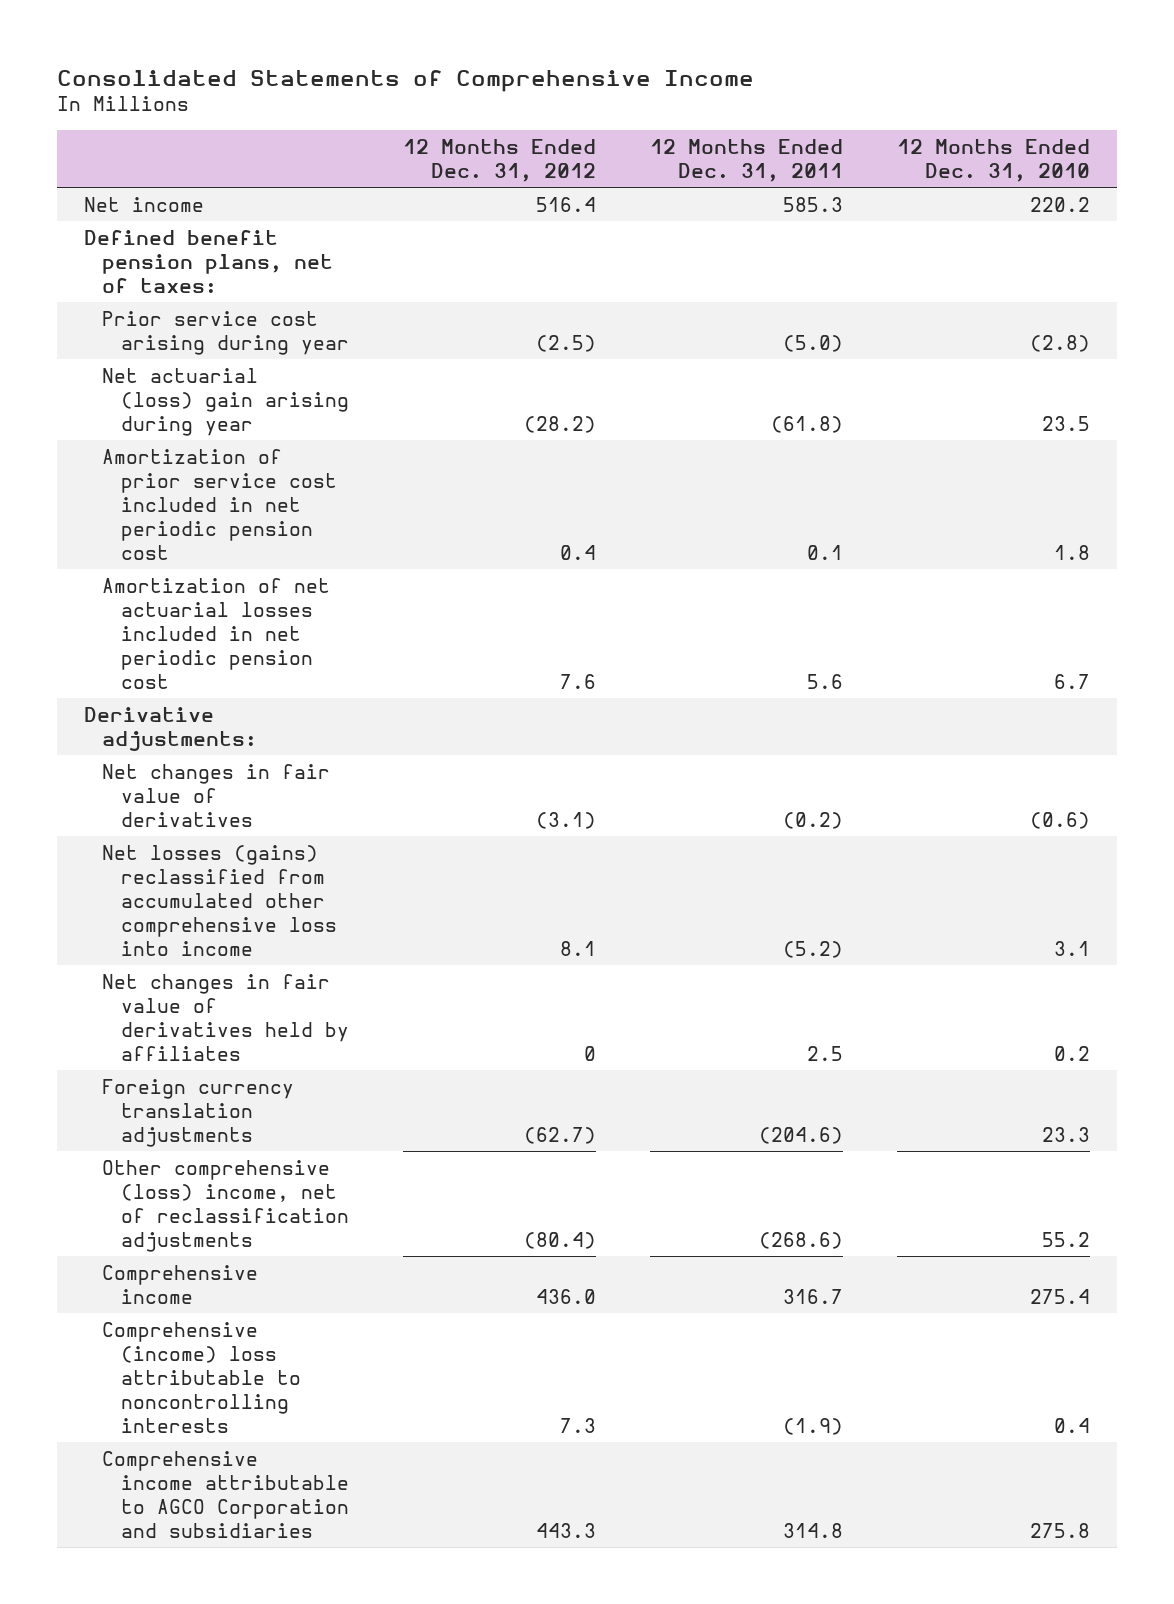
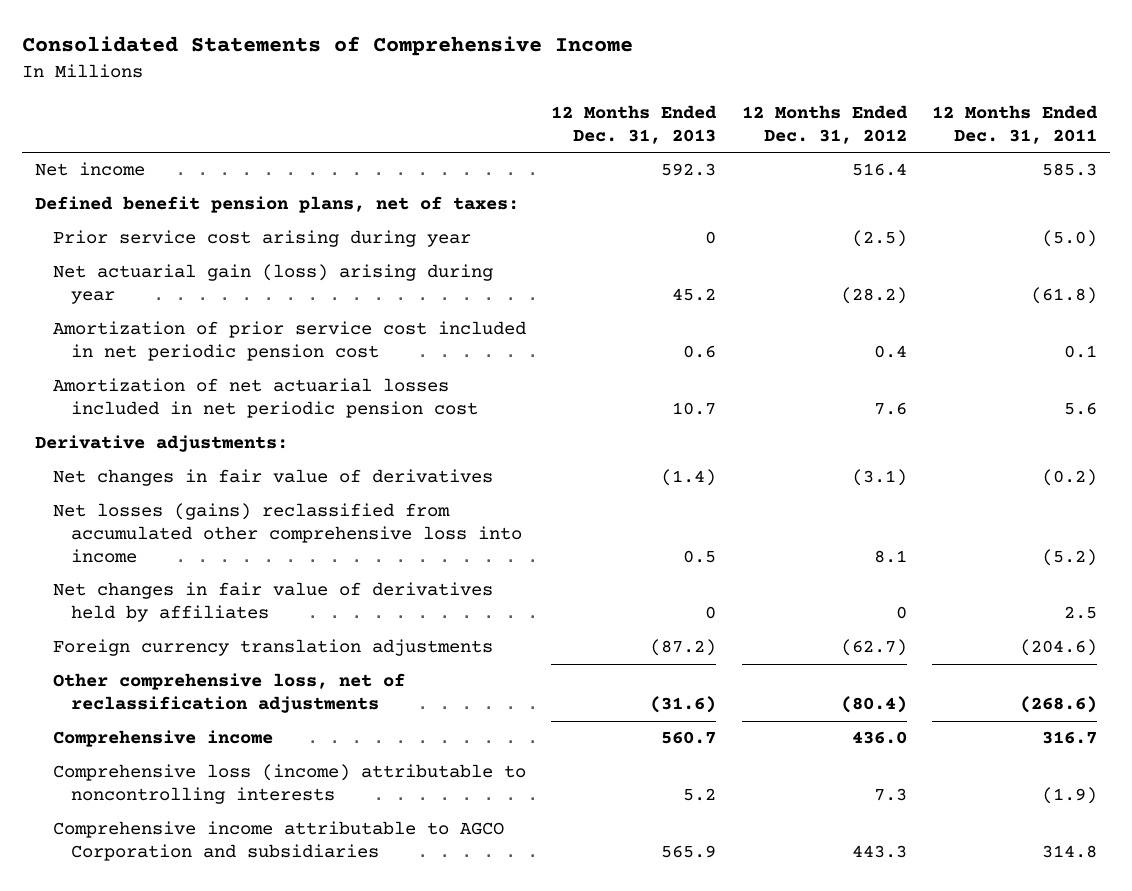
[896,138,1090,183] 12 Months Ended Dec. 31, 2010 -> none
none -> [551,105,718,144] 12 Months Ended Dec. 31, 2013
[102,367,349,436] Net actuarial (loss) gain arising during year -> [52,264,493,305] Net actuarial gain (loss) arising during year
[102,1159,349,1252] Other comprehensive (loss) income, net of reclassification adjustments -> [52,673,405,714] Other comprehensive loss, net of reclassification adjustments
[102,1321,301,1434] Comprehensive (income) loss attributable to noncontrolling interests -> [52,764,526,805] Comprehensive loss (income) attributable to noncontrolling interests

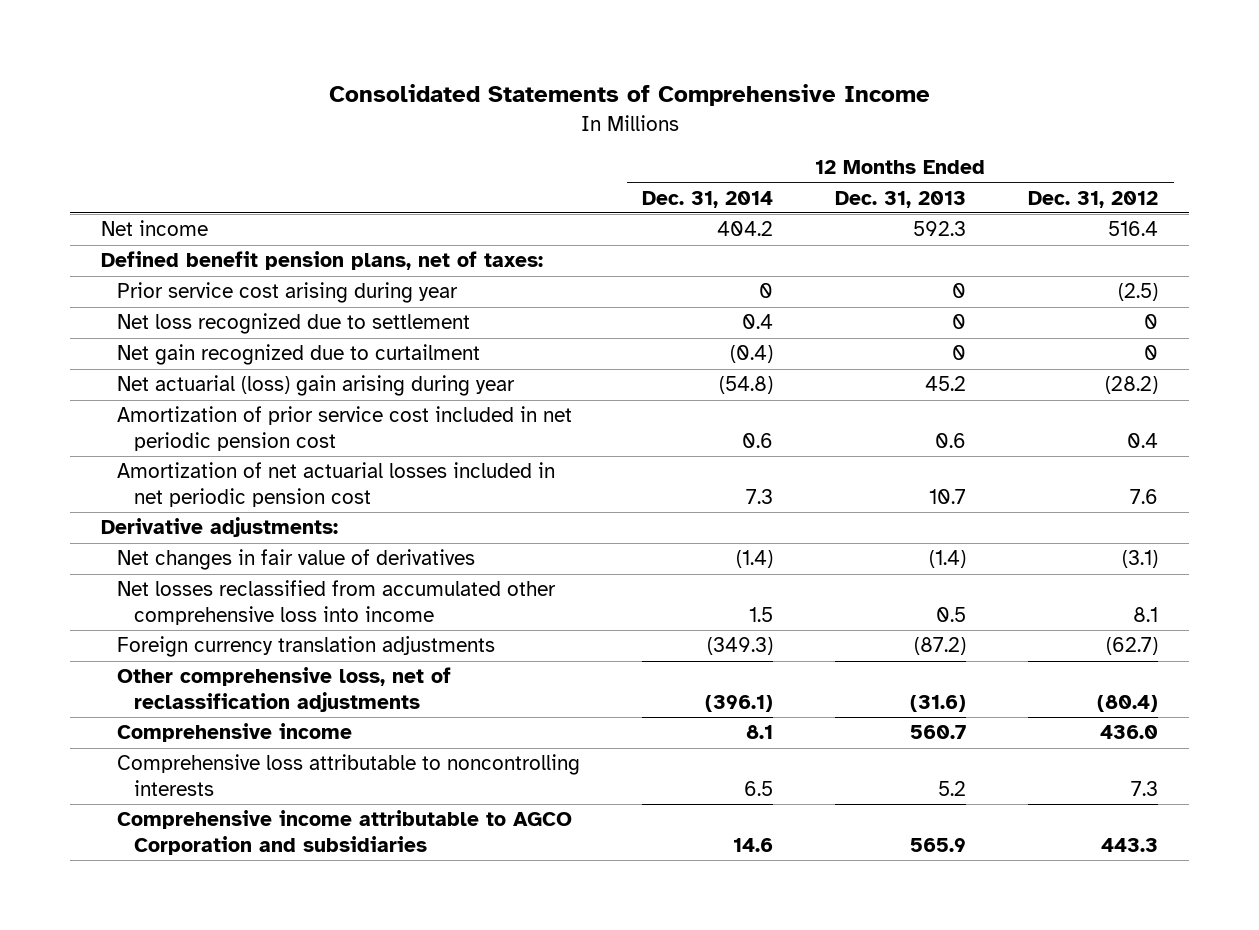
[932,105,1099,144] 12 Months Ended Dec. 31, 2011 -> none
none -> [642,190,774,208] Dec. 31, 2014
none -> [117,313,471,335] Net loss recognized due to settlement
none -> [117,344,481,366] Net gain recognized due to curtailment
[52,264,493,305] Net actuarial gain (loss) arising during year -> [117,375,516,397] Net actuarial (loss) gain arising during year
[52,582,493,623] Net changes in fair value of derivatives held by affiliates -> none
[52,503,522,563] Net losses (gains) reclassified from accumulated other comprehensive loss into income -> [117,580,557,625] Net losses reclassified from accumulated other comprehensive loss into income
[52,764,526,805] Comprehensive loss (income) attributable to noncontrolling interests -> [117,754,581,796] Comprehensive loss attributable to noncontrolling interests

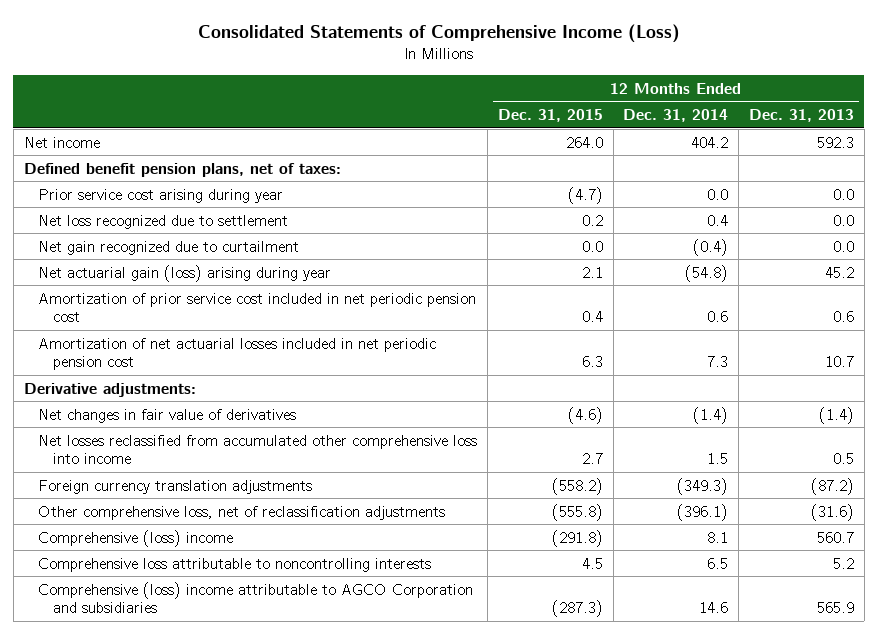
[328,84,930,107] Consolidated Statements of Comprehensive Income -> [197,23,680,43] Consolidated Statements of Comprehensive Income (Loss)
[1028,190,1159,208] Dec. 31, 2012 -> none
none -> [497,109,603,123] Dec. 31, 2015
[759,283,774,299] 0 -> [707,188,729,200] 0.0
[952,283,967,299] 0 -> [832,188,854,200] 0.0
[952,314,967,330] 0 -> [832,214,854,226] 0.0
[952,345,967,361] 0 -> [832,240,854,252] 0.0
[117,375,516,397] Net actuarial (loss) gain arising during year -> [38,264,332,282] Net actuarial gain (loss) arising during year
[117,723,353,743] Comprehensive income -> [38,529,234,547] Comprehensive (loss) income
[117,810,573,855] Comprehensive income attributable to AGCO Corporation and subsidiaries -> [38,581,474,614] Comprehensive (loss) income attributable to AGCO Corporation and subsidiaries

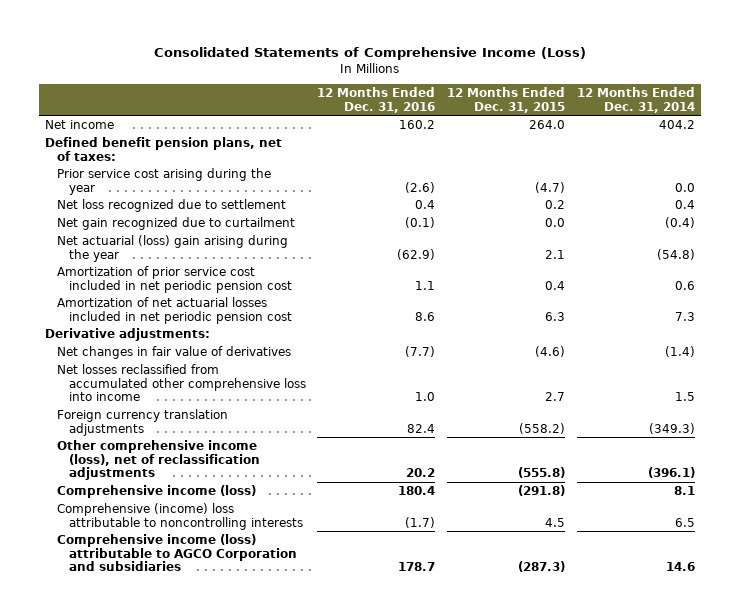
[748,109,854,123] Dec. 31, 2013 -> none
none -> [317,87,436,113] 12 Months Ended Dec. 31, 2016
[38,188,284,203] Prior service cost arising during year -> [56,168,271,195] Prior service cost arising during the year
[38,264,332,282] Net actuarial gain (loss) arising during year -> [56,235,288,262] Net actuarial (loss) gain arising during the year
[38,505,446,520] Other comprehensive loss, net of reclassification adjustments -> [56,440,260,480] Other comprehensive income (loss), net of reclassification adjustments
[38,529,234,547] Comprehensive (loss) income -> [56,485,256,499] Comprehensive income (loss)
[38,557,432,572] Comprehensive loss attributable to noncontrolling interests -> [56,503,303,530] Comprehensive (income) loss attributable to noncontrolling interests
[38,581,474,614] Comprehensive (loss) income attributable to AGCO Corporation and subsidiaries -> [56,534,297,571] Comprehensive income (loss) attributable to AGCO Corporation and subsidiaries

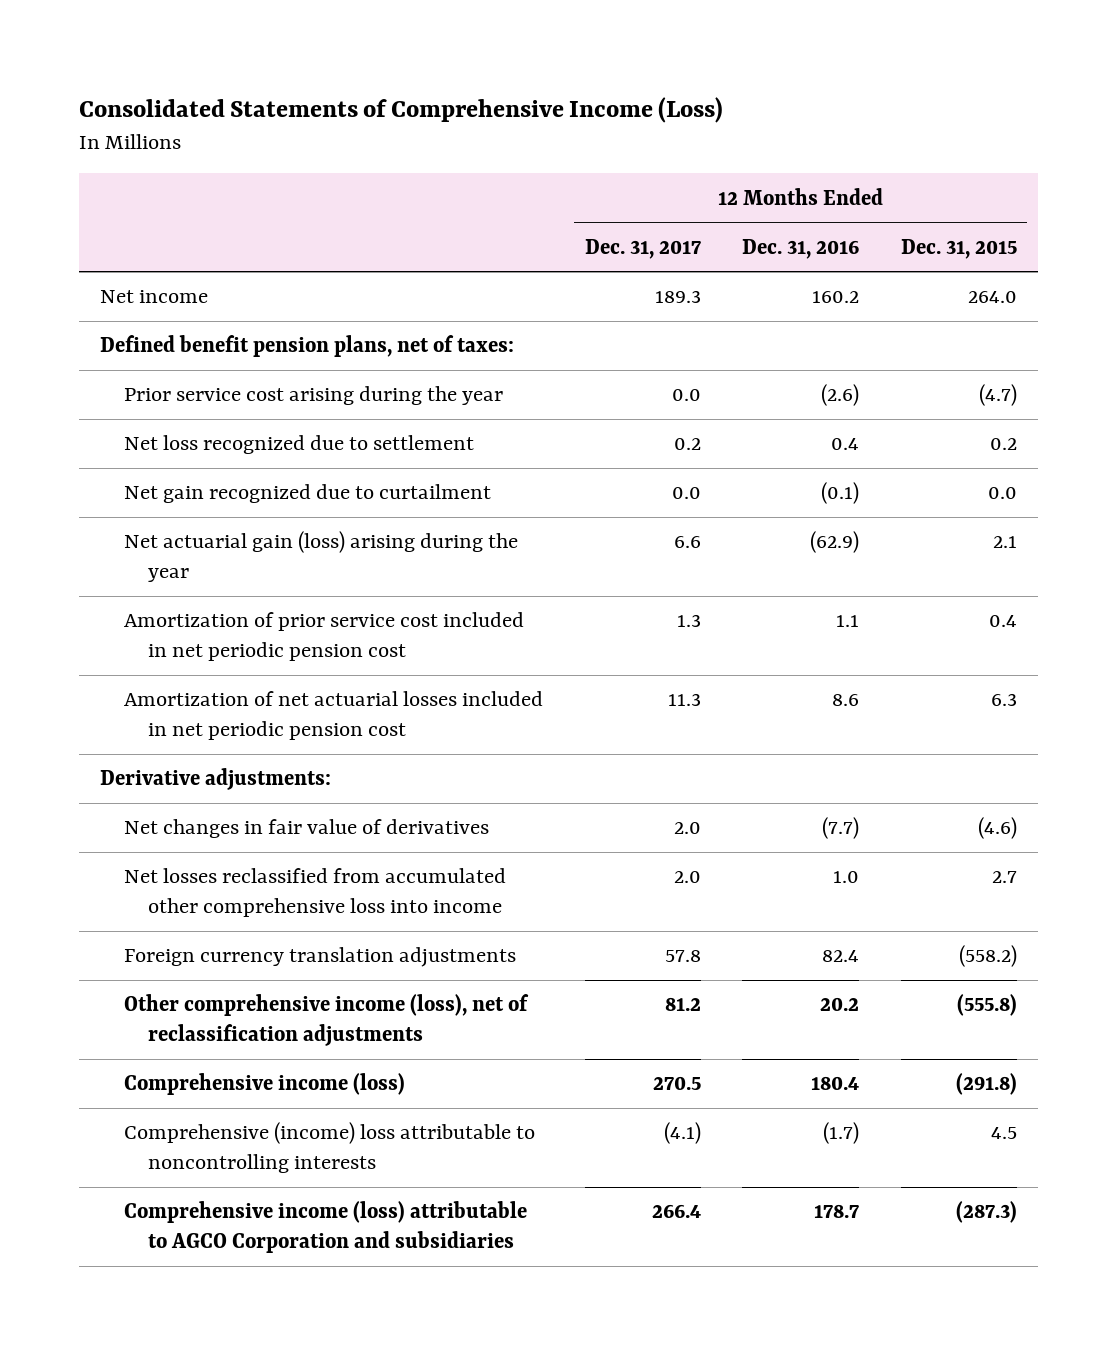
[576,87,695,113] 12 Months Ended Dec. 31, 2014 -> none
none -> [584,238,701,259] Dec. 31, 2017
[56,235,288,262] Net actuarial (loss) gain arising during the year -> [123,531,518,583] Net actuarial gain (loss) arising during the year

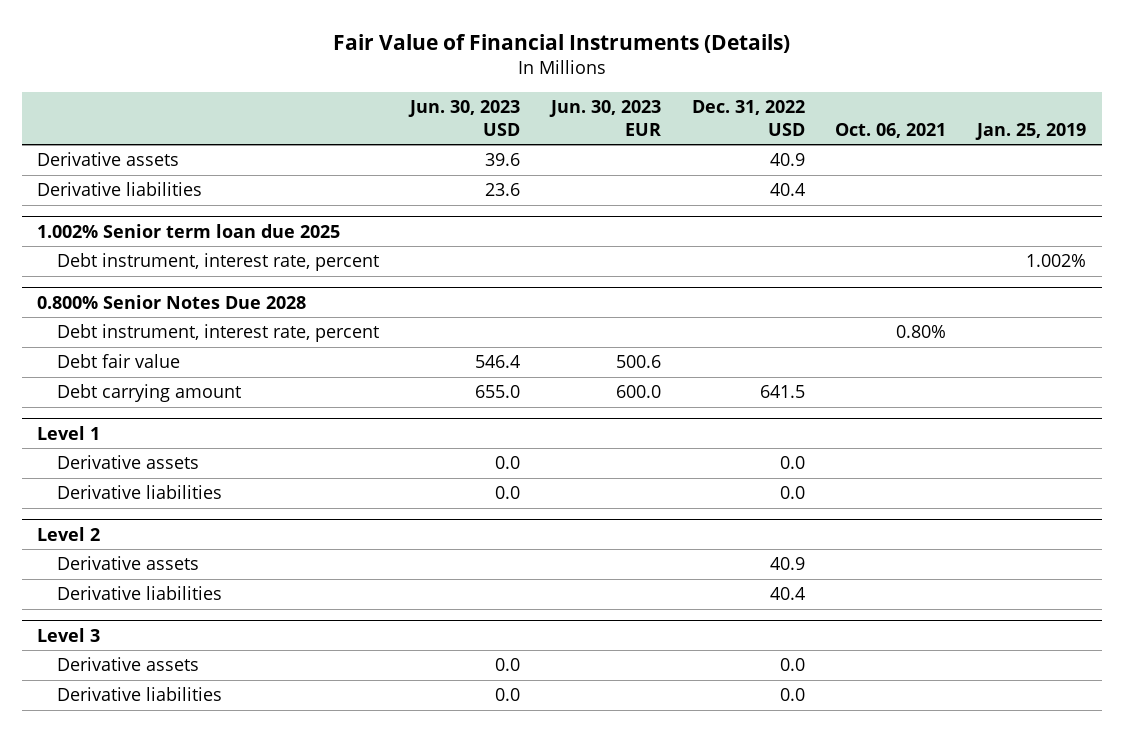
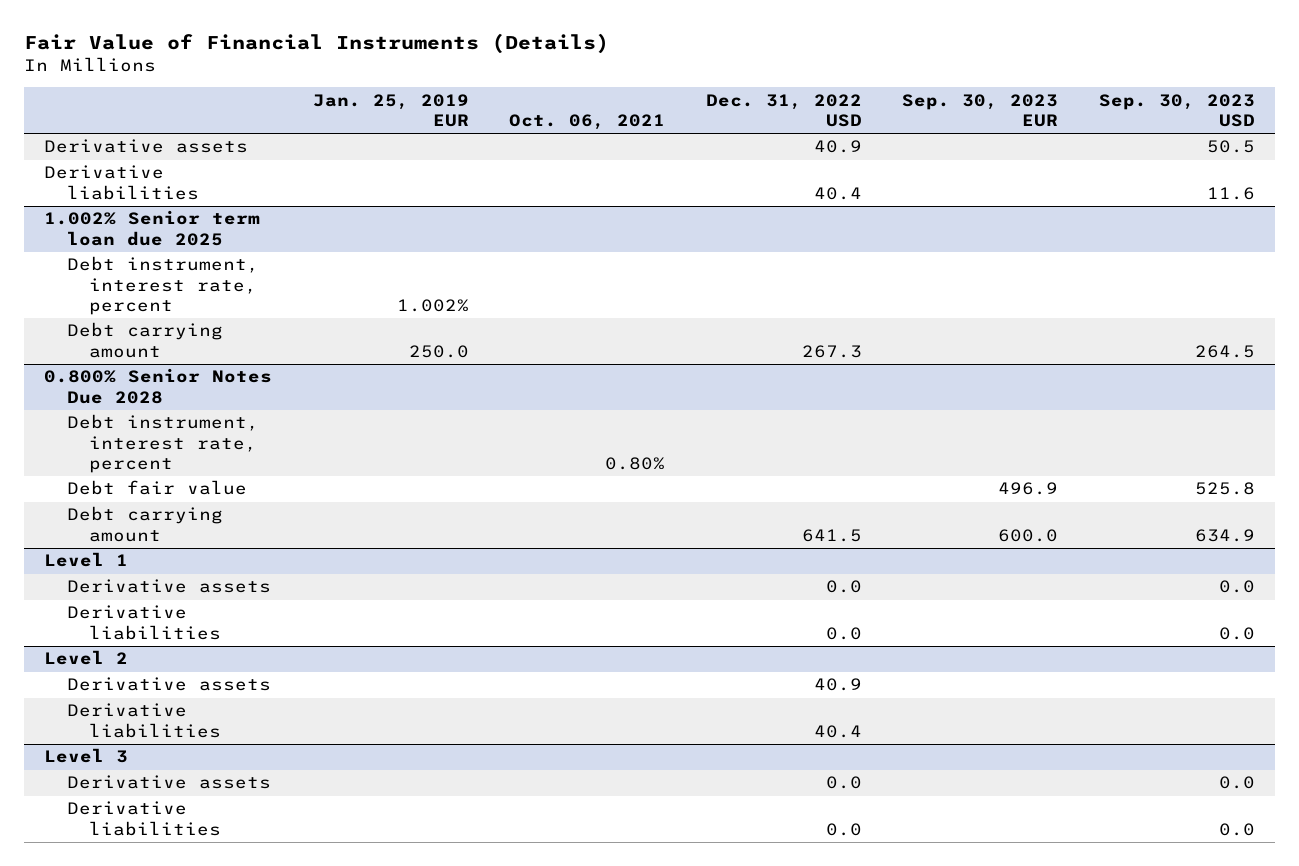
[407,99,520,136] Jun. 30, 2023 USD -> none
[548,99,661,136] Jun. 30, 2023 EUR -> none
[975,122,1087,140] Jan. 25, 2019 -> none
none -> [312,93,469,128] Jan. 25, 2019 EUR
none -> [902,93,1059,128] Sep. 30, 2023 EUR
none -> [1098,93,1255,128] Sep. 30, 2023 USD
none -> [66,322,223,358] Debt carrying amount

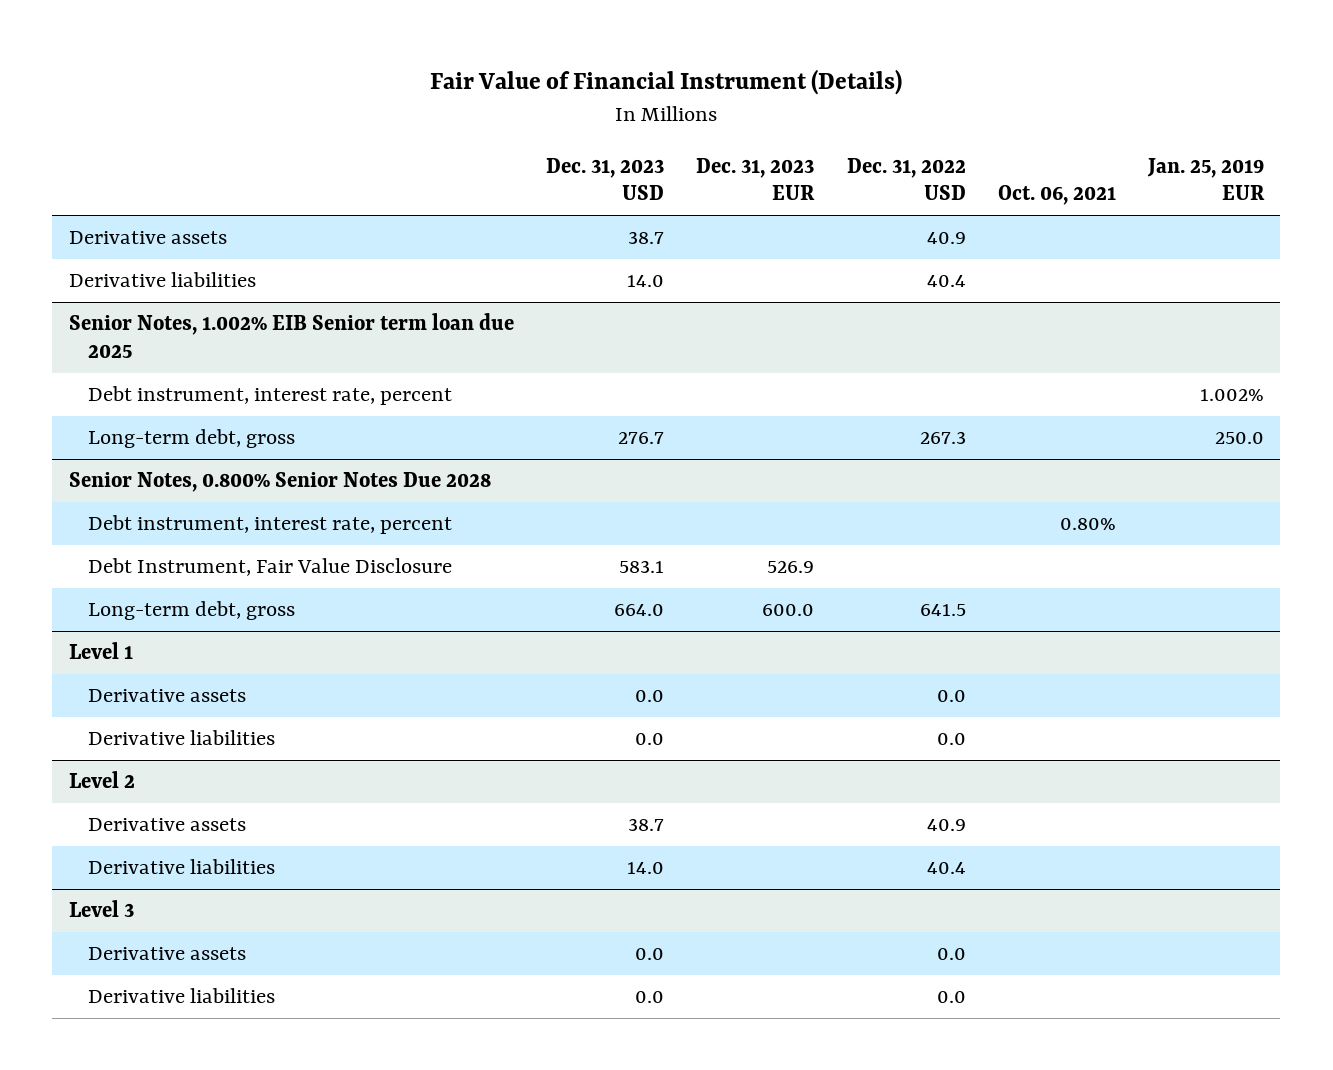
[23,33,609,55] Fair Value of Financial Instruments (Details) -> [430,69,903,96] Fair Value of Financial Instrument (Details)
[902,93,1059,128] Sep. 30, 2023 EUR -> none
[1098,93,1255,128] Sep. 30, 2023 USD -> none
none -> [545,157,664,201] Dec. 31, 2023 USD
none -> [696,157,816,201] Dec. 31, 2023 EUR
[44,210,261,246] 1.002% Senior term loan due 2025 -> [68,313,514,358] Senior Notes, 1.002% EIB Senior term loan due 2025
[66,322,223,358] Debt carrying amount -> [87,429,295,449] Long-term debt, gross
[44,368,273,404] 0.800% Senior Notes Due 2028 -> [68,472,491,493] Senior Notes, 0.800% Senior Notes Due 2028
[66,480,247,496] Debt fair value -> [87,558,452,577] Debt Instrument, Fair Value Disclosure
[66,506,223,542] Debt carrying amount -> [87,601,295,621] Long-term debt, gross

